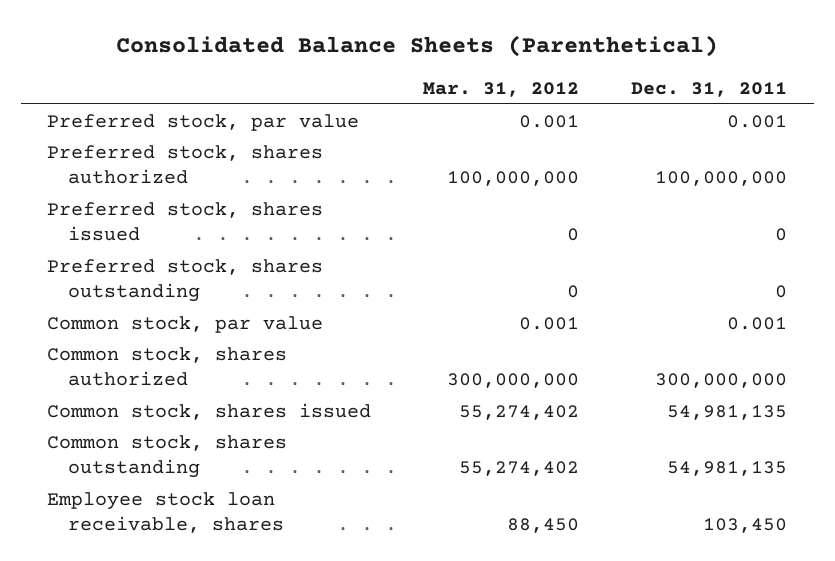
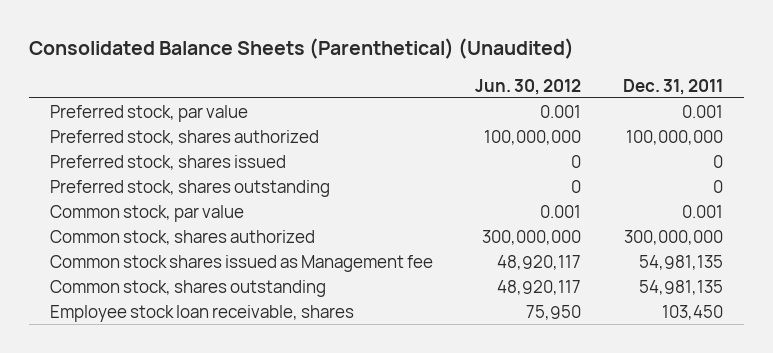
[116,35,719,58] Consolidated Balance Sheets (Parenthetical) -> [28,38,574,60] Consolidated Balance Sheets (Parenthetical) (Unaudited)
[423,82,580,98] Mar. 31, 2012 -> none
none -> [475,78,582,95] Jun. 30, 2012
[47,402,372,420] Common stock, shares issued -> [49,254,433,272] Common stock shares issued as Management fee

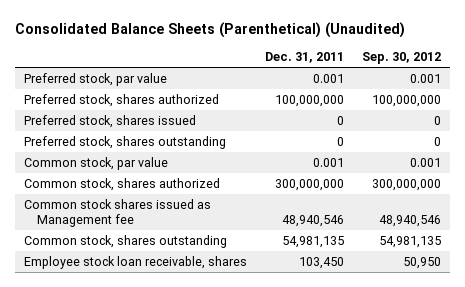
[475,78,582,95] Jun. 30, 2012 -> none
none -> [362,51,442,64] Sep. 30, 2012
[639,254,724,270] 54,981,135 -> [281,215,344,228] 48,940,546

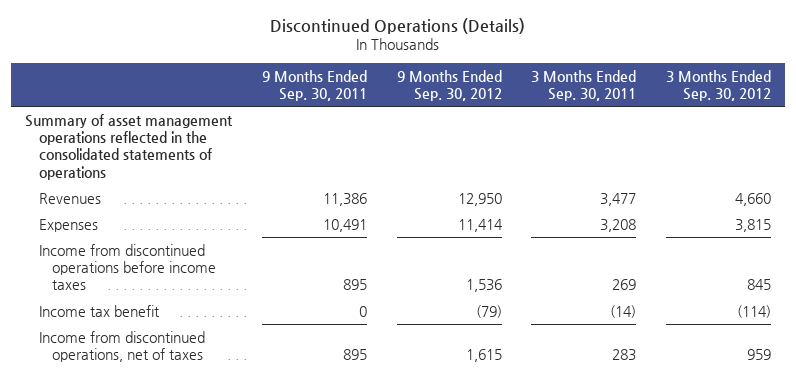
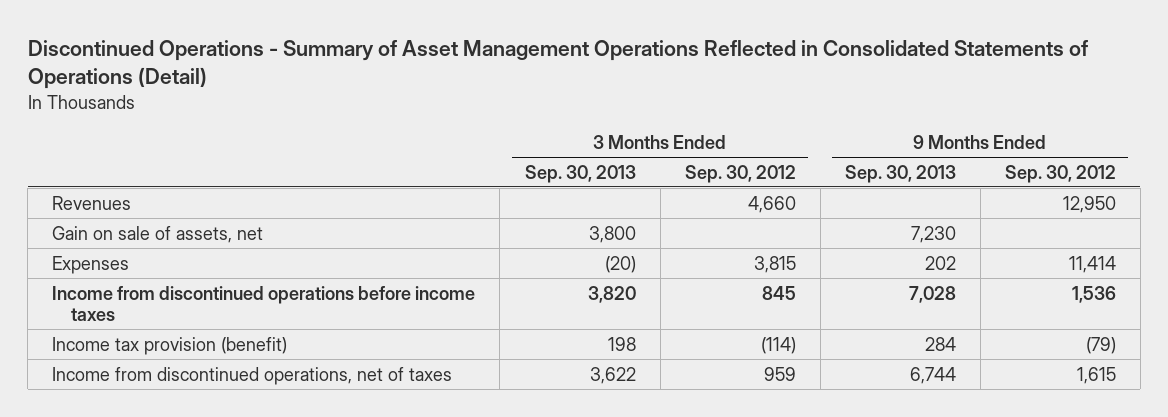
[270,18,526,35] Discontinued Operations (Details) -> [27,40,1088,90] Discontinued Operations - Summary of Asset Management Operations Reflected in Consolidated Statements of Operations (Detail)
[262,69,368,101] 9 Months Ended Sep. 30, 2011 -> none
[531,69,637,101] 3 Months Ended Sep. 30, 2011 -> none
none -> [524,164,636,183] Sep. 30, 2013
none -> [844,164,956,183] Sep. 30, 2013
[25,113,234,180] Summary of asset management operations reflected in the consolidated statements of operations -> none
none -> [52,225,264,243] Gain on sale of assets, net
[38,304,160,317] Income tax benefit -> [52,336,288,355] Income tax provision (benefit)

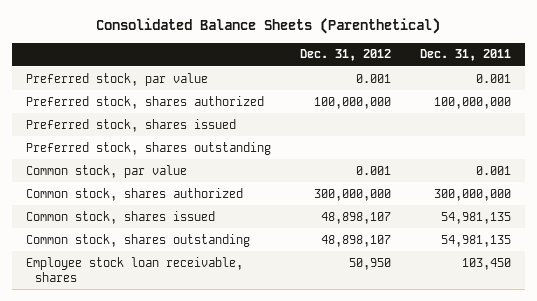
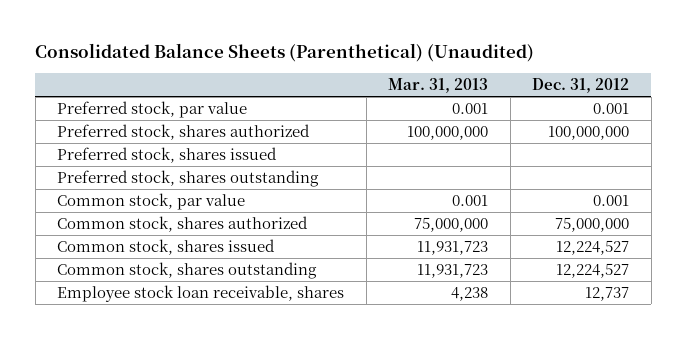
[96,18,441,35] Consolidated Balance Sheets (Parenthetical) -> [35,43,535,63] Consolidated Balance Sheets (Parenthetical) (Unaudited)
[419,49,511,62] Dec. 31, 2011 -> none
none -> [388,78,489,94] Mar. 31, 2013
[313,188,391,201] 300,000,000 -> [555,216,630,232] 75,000,000
[320,211,391,224] 48,898,107 -> [556,239,630,255] 12,224,527
[320,234,391,247] 48,898,107 -> [556,262,630,278] 12,224,527
[348,257,391,270] 50,950 -> [585,286,630,301] 12,737

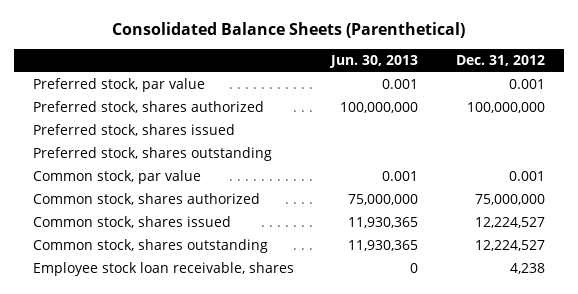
[35,43,535,63] Consolidated Balance Sheets (Parenthetical) (Unaudited) -> [111,22,465,39] Consolidated Balance Sheets (Parenthetical)
[388,78,489,94] Mar. 31, 2013 -> none
none -> [329,55,419,69] Jun. 30, 2013
[585,286,630,301] 12,737 -> [509,263,545,275] 4,238

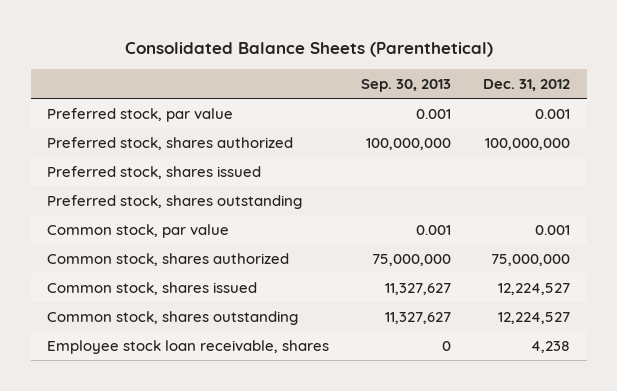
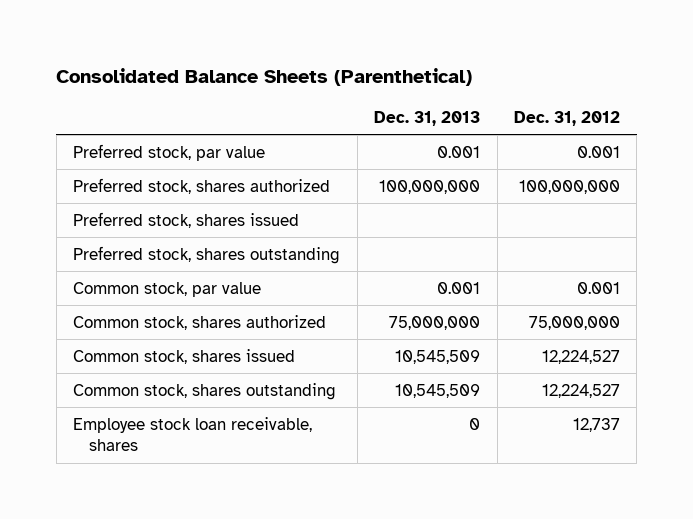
[361,78,452,92] Sep. 30, 2013 -> none
none -> [374,110,481,126] Dec. 31, 2013
[531,341,571,354] 4,238 -> [573,417,621,432] 12,737

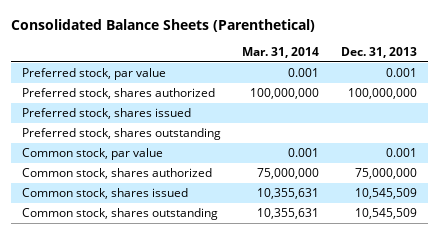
[514,110,621,126] Dec. 31, 2012 -> none
none -> [242,47,320,59] Mar. 31, 2014
[73,416,313,452] Employee stock loan receivable, shares -> none

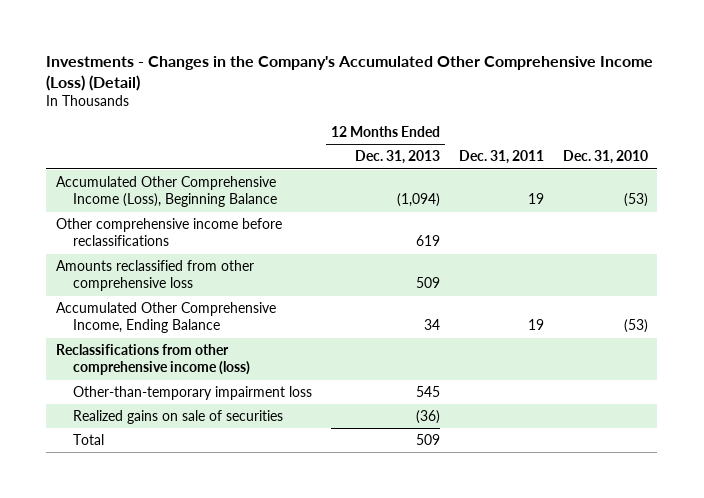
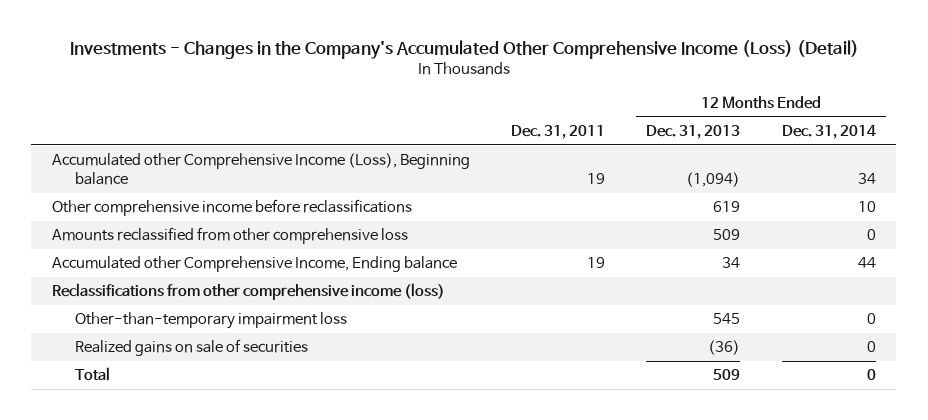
[562,150,648,165] Dec. 31, 2010 -> none
none -> [781,125,876,140] Dec. 31, 2014
[55,176,278,208] Accumulated Other Comprehensive Income (Loss), Beginning Balance -> [52,153,471,185] Accumulated other Comprehensive Income (Loss), Beginning balance
[55,302,276,334] Accumulated Other Comprehensive Income, Ending Balance -> [52,256,458,273] Accumulated other Comprehensive Income, Ending balance

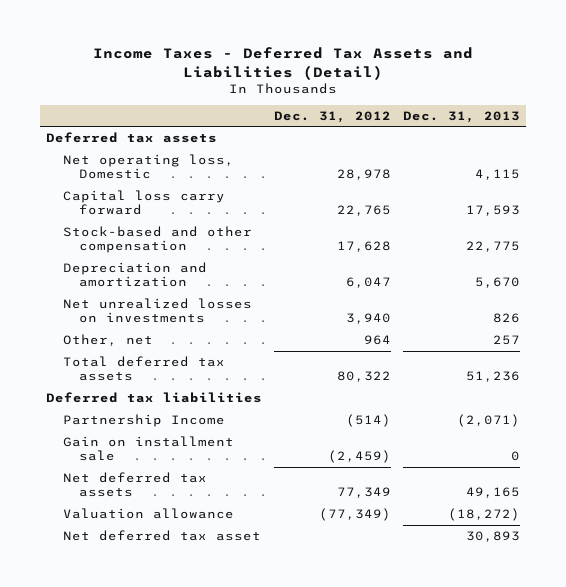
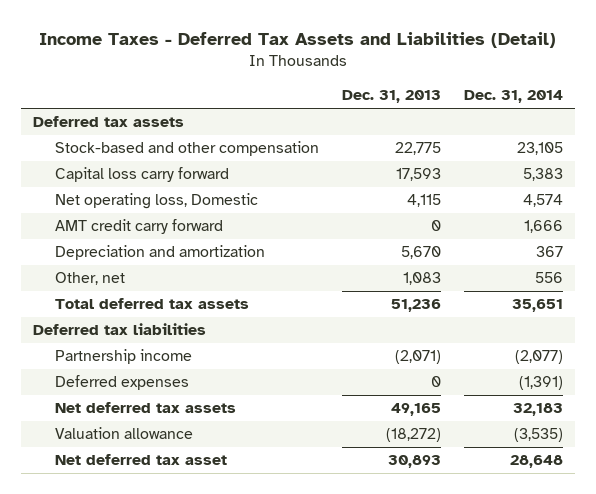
[273,110,391,123] Dec. 31, 2012 -> none
none -> [464,90,564,104] Dec. 31, 2014
[62,190,225,216] Capital loss carry forward -> [55,167,230,183] Capital loss carry forward
[62,154,234,180] Net operating loss, Domestic -> [55,193,259,210] Net operating loss, Domestic
none -> [55,219,224,235] AMT credit carry forward
[62,298,252,324] Net unrealized losses on investments -> none
[492,335,520,346] 257 -> [403,272,442,286] 1,083
[62,436,234,462] Gain on installment sale -> none
[62,414,225,428] Partnership Income -> [55,349,193,365] Partnership income
none -> [55,375,190,391] Deferred expenses

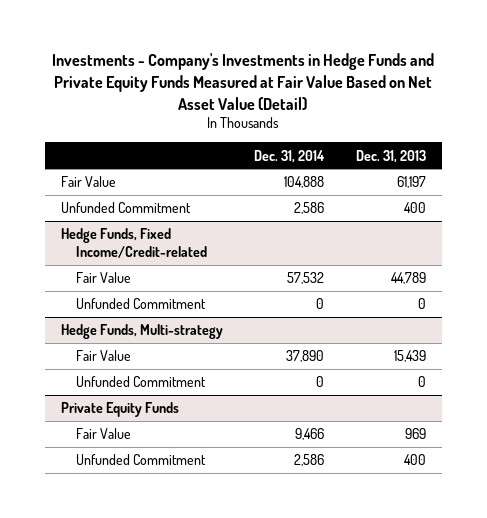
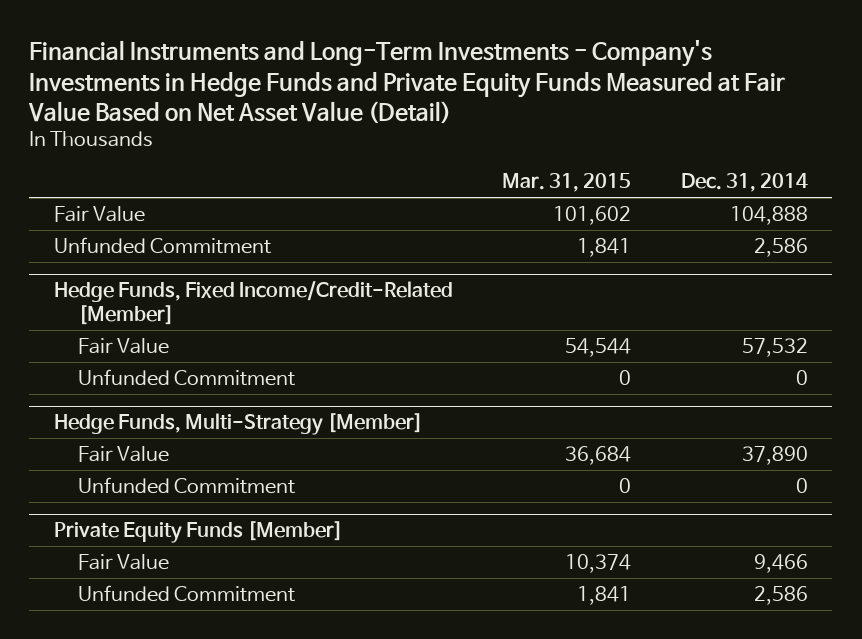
[52,53,435,110] Investments - Company's Investments in Hedge Funds and Private Equity Funds Measured at Fair Value Based on Net Asset Value (Detail) -> [28,40,786,124] Financial Instruments and Long-Term Investments - Company's Investments in Hedge Funds and Private Equity Funds Measured at Fair Value Based on Net Asset Value (Detail)
[356,149,427,163] Dec. 31, 2013 -> none
none -> [502,173,632,193] Mar. 31, 2015
[60,228,208,258] Hedge Funds, Fixed Income/Credit-related -> [54,280,454,326] Hedge Funds, Fixed Income/Credit-Related [Member]
[60,324,223,340] Hedge Funds, Multi-strategy -> [54,412,424,435] Hedge Funds, Multi-Strategy [Member]
[60,402,179,418] Private Equity Funds -> [54,520,344,543] Private Equity Funds [Member]

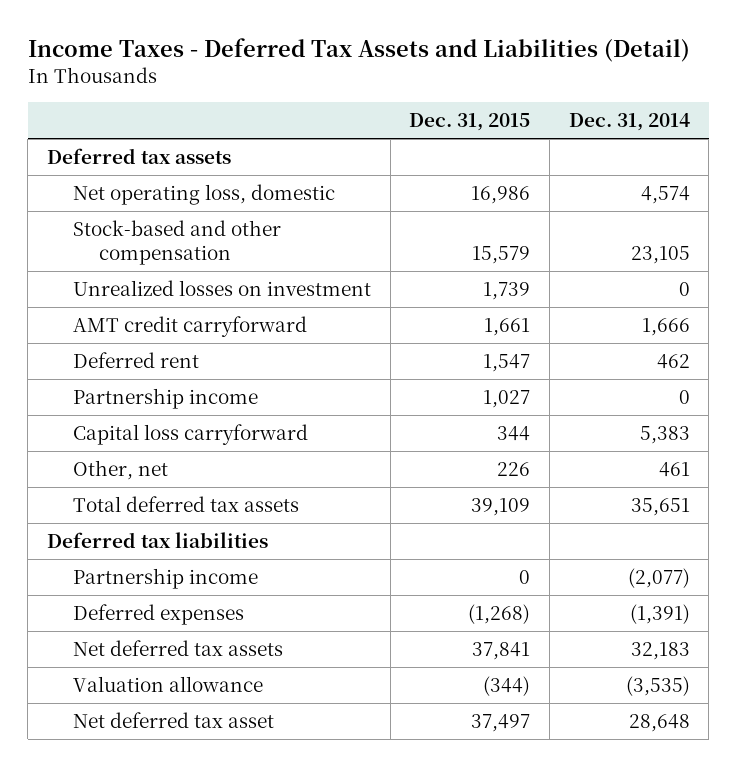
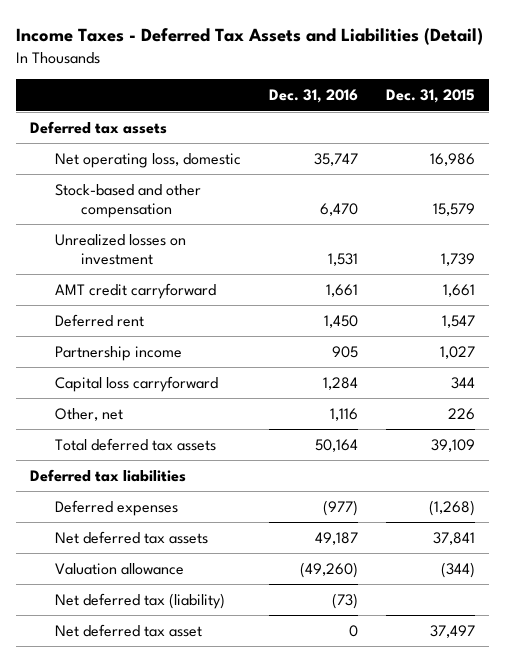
[568,113,690,132] Dec. 31, 2014 -> none
none -> [269,89,359,104] Dec. 31, 2016
[73,568,259,590] Partnership income -> none
none -> [55,593,226,610] Net deferred tax (liability)

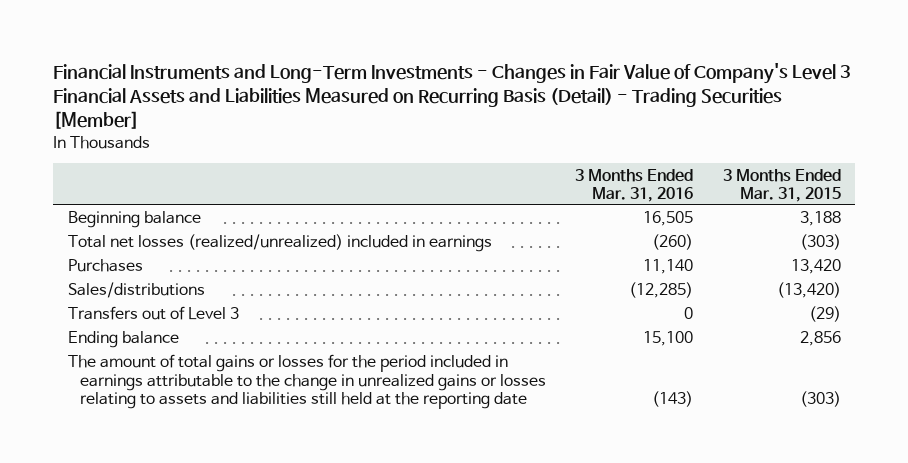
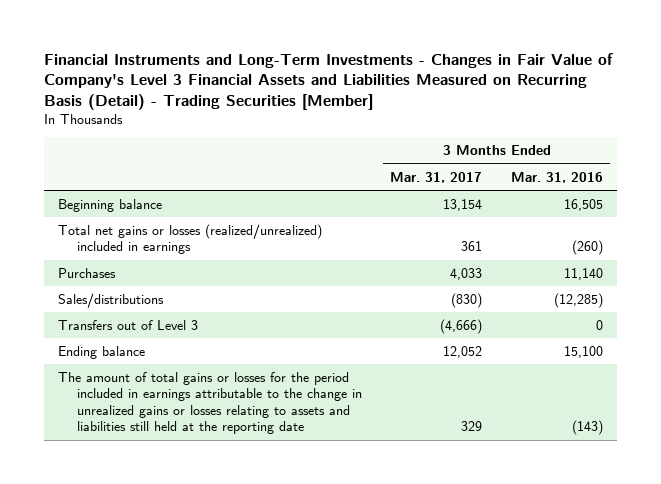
[722,168,841,202] 3 Months Ended Mar. 31, 2015 -> none
none -> [390,171,483,183] Mar. 31, 2017
[67,234,492,253] Total net losses (realized/unrealized) included in earnings -> [57,223,322,255] Total net gains or losses (realized/unrealized) included in earnings

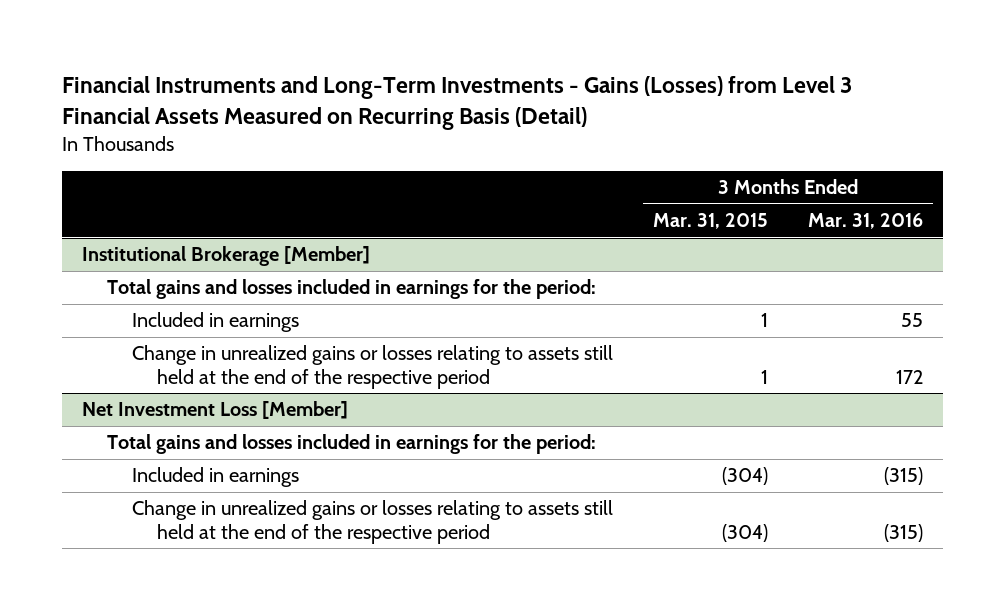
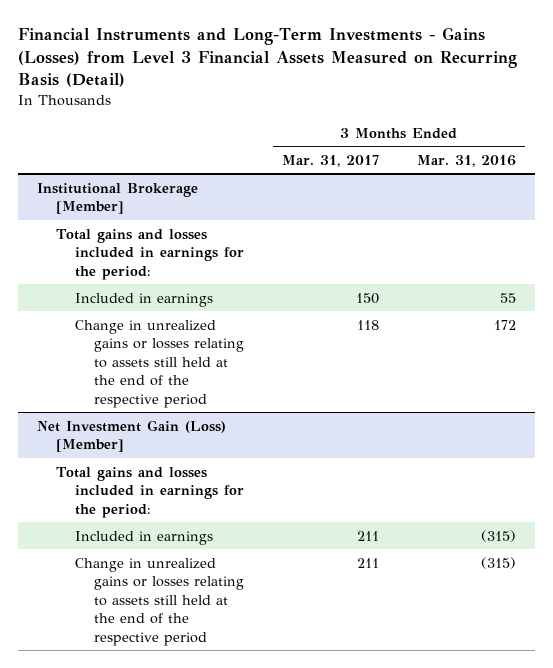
[652,213,768,230] Mar. 31, 2015 -> none
none -> [282,154,380,167] Mar. 31, 2017
[81,401,348,420] Net Investment Loss [Member] -> [37,419,227,453] Net Investment Gain (Loss) [Member]

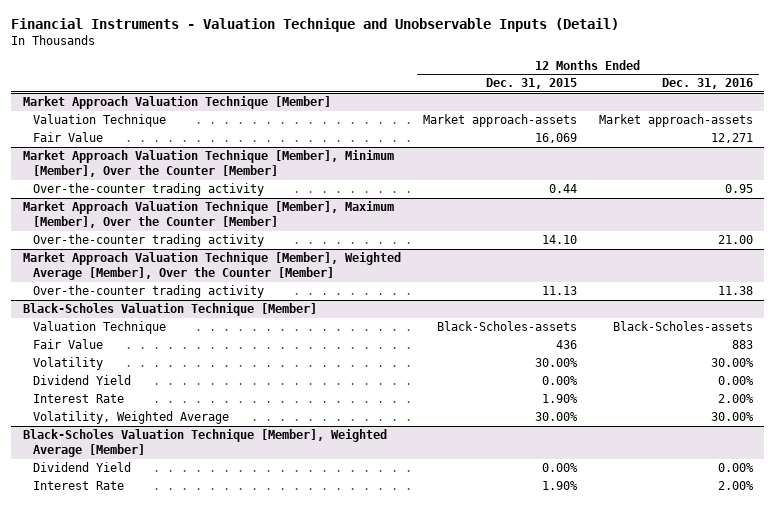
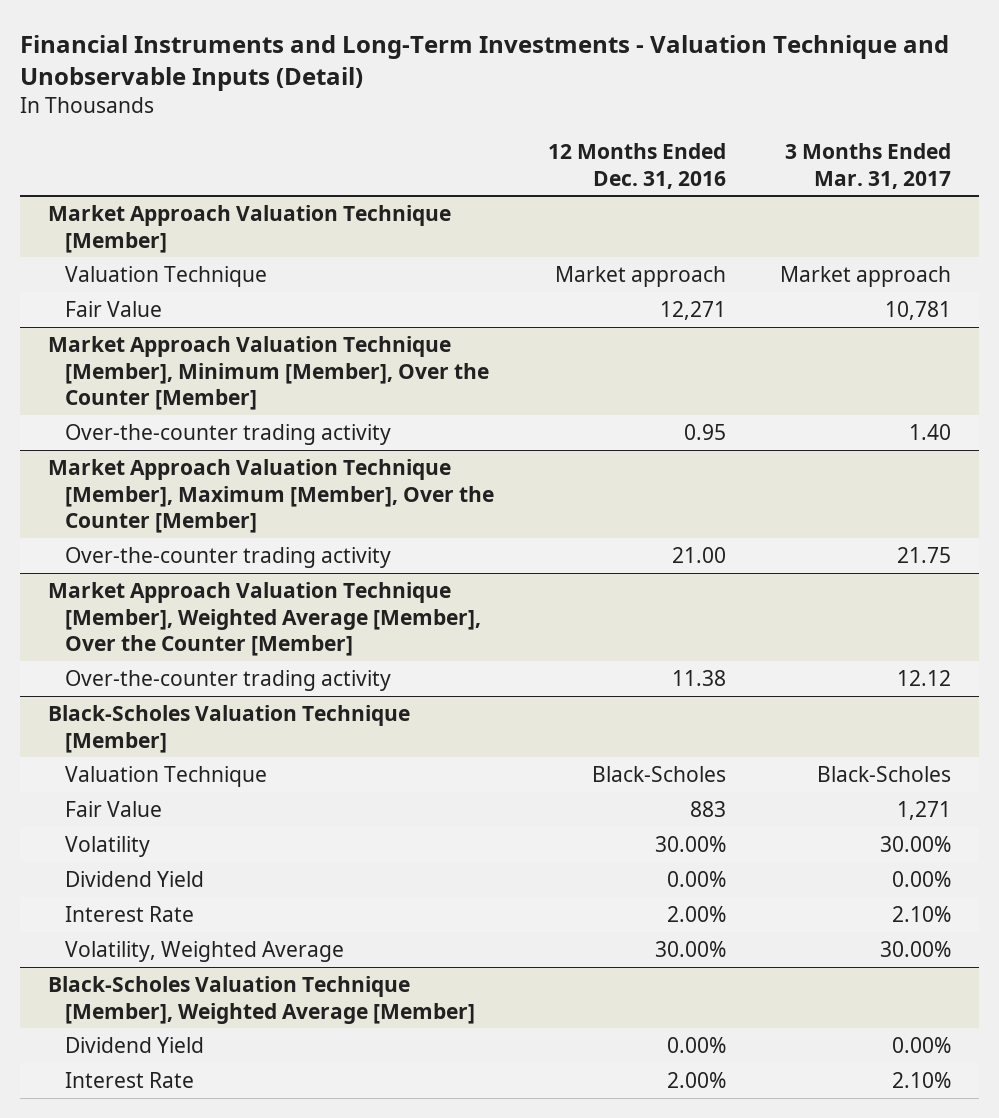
[11,18,620,33] Financial Instruments - Valuation Technique and Unobservable Inputs (Detail) -> [20,34,950,92] Financial Instruments and Long-Term Investments - Valuation Technique and Unobservable Inputs (Detail)
[485,78,577,90] Dec. 31, 2015 -> none
none -> [785,142,952,189] 3 Months Ended Mar. 31, 2017
[599,114,754,128] Market approach-assets -> [555,265,727,287] Market approach
[613,321,754,332] Black-Scholes-assets -> [592,765,727,782] Black-Scholes

